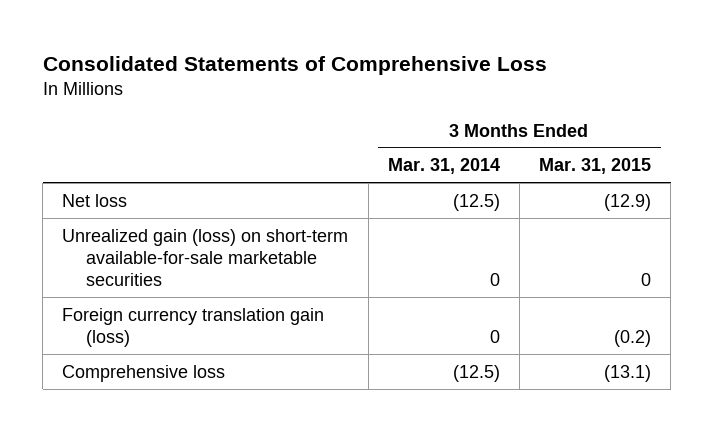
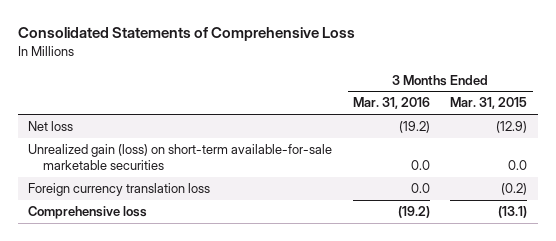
[387,158,500,175] Mar. 31, 2014 -> none
none -> [352,97,430,110] Mar. 31, 2016
[641,272,652,286] 0 -> [508,160,528,171] 0.0
[62,307,325,347] Foreign currency translation gain (loss) -> [28,183,211,197] Foreign currency translation loss

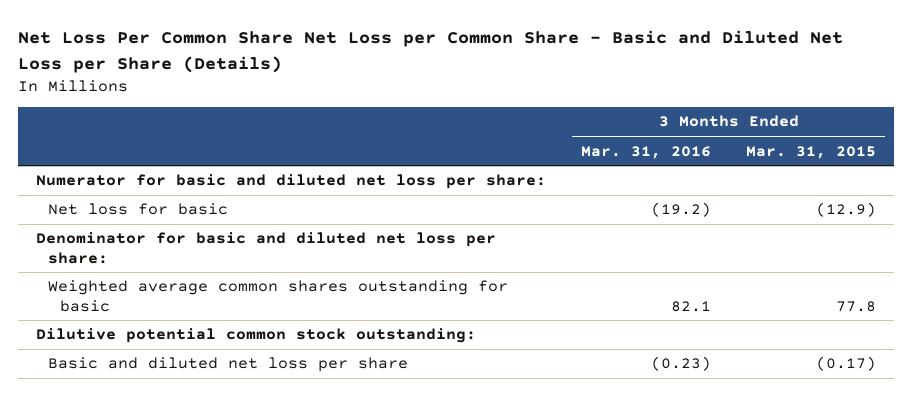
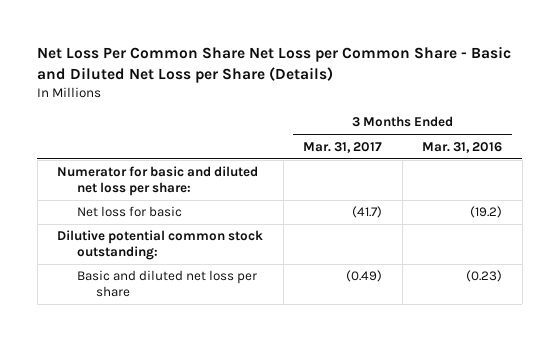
[746,145,877,159] Mar. 31, 2015 -> none
none -> [303,141,383,153] Mar. 31, 2017
[35,232,496,264] Denominator for basic and diluted net loss per share: -> none
[47,280,508,312] Weighted average common shares outstanding for basic -> none

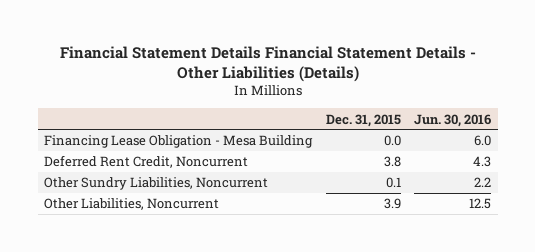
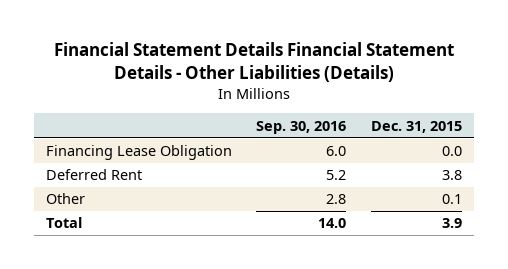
[413,113,491,127] Jun. 30, 2016 -> none
none -> [256,120,347,134] Sep. 30, 2016
[44,135,314,149] Financing Lease Obligation - Mesa Building -> [45,145,232,161] Financing Lease Obligation
[44,155,249,169] Deferred Rent Credit, Noncurrent -> [45,169,142,181] Deferred Rent
[44,177,269,191] Other Sundry Liabilities, Noncurrent -> [45,193,85,205] Other
[44,198,220,211] Other Liabilities, Noncurrent -> [45,217,82,229] Total

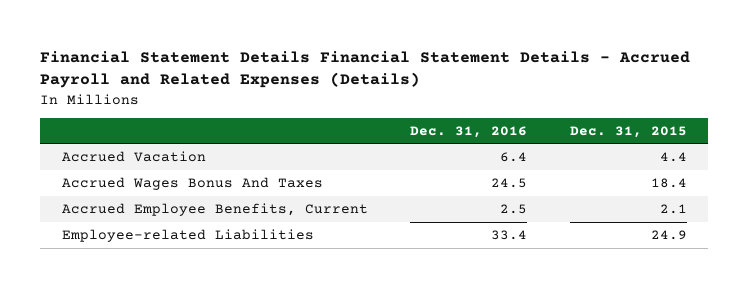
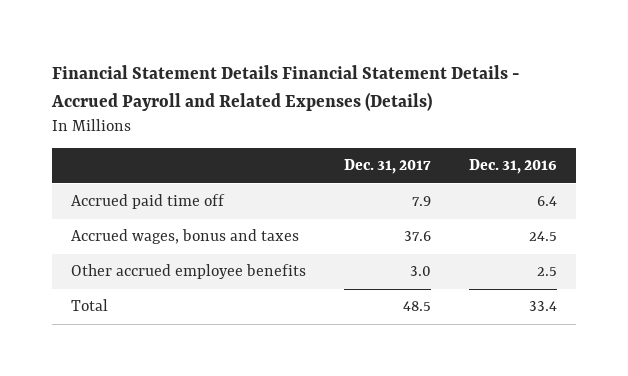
[569,125,687,138] Dec. 31, 2015 -> none
none -> [344,159,432,175] Dec. 31, 2017
[61,150,206,162] Accrued Vacation -> [71,194,226,210] Accrued paid time off
[61,176,323,190] Accrued Wages Bonus And Taxes -> [71,229,300,245] Accrued wages, bonus and taxes
[61,202,368,216] Accrued Employee Benefits, Current -> [71,264,307,280] Other accrued employee benefits
[61,228,314,242] Employee-related Liabilities -> [71,299,109,312] Total

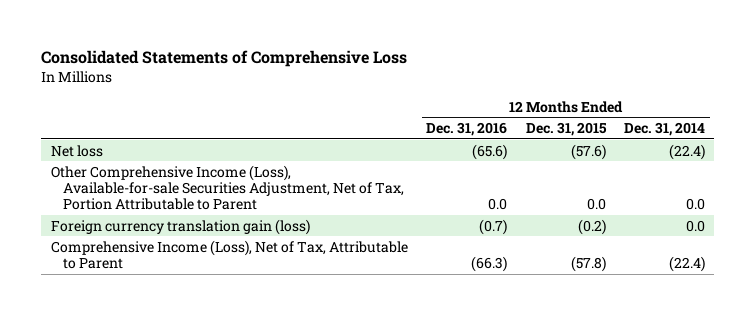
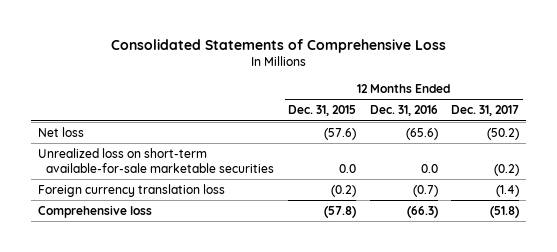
[624,122,706,137] Dec. 31, 2014 -> none
none -> [451,105,520,117] Dec. 31, 2017
[50,164,405,210] Other Comprehensive Income (Loss), Available-for-sale Securities Adjustment, Net of Tax, Portion Attributable to Parent -> [37,147,275,173] Unrealized loss on short-term available-for-sale marketable securities
[50,218,310,235] Foreign currency translation gain (loss) -> [37,183,225,197] Foreign currency translation loss
[50,239,408,269] Comprehensive Income (Loss), Net of Tax, Attributable to Parent -> [37,204,152,218] Comprehensive loss

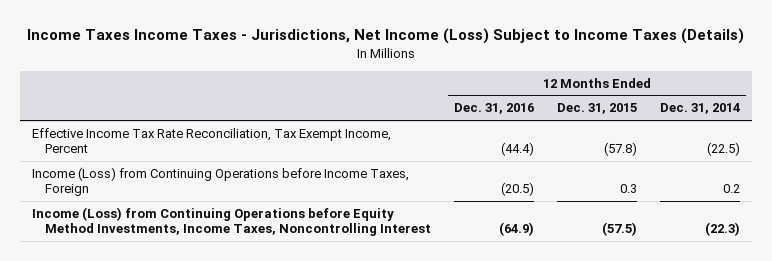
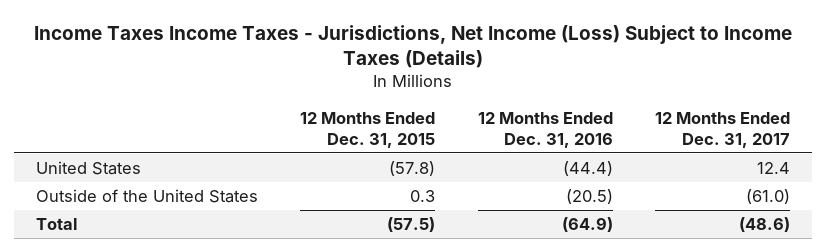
[660,103,741,115] Dec. 31, 2014 -> none
none -> [655,111,791,148] 12 Months Ended Dec. 31, 2017
[31,127,391,154] Effective Income Tax Rate Reconciliation, Tax Exempt Income, Percent -> [35,161,141,176] United States
[31,166,409,197] Income (Loss) from Continuing Operations before Income Taxes, Foreign -> [35,189,258,204] Outside of the United States
[31,206,431,237] Income (Loss) from Continuing Operations before Equity Method Investments, Income Taxes, Noncontrolling Interest -> [35,218,77,231] Total

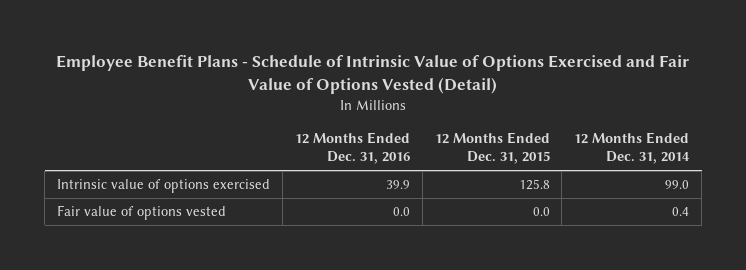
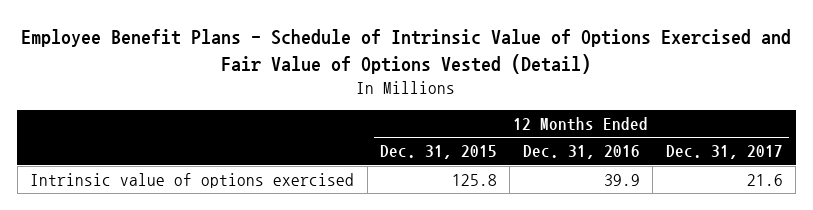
[574,132,691,165] 12 Months Ended Dec. 31, 2014 -> none
none -> [665,145,783,160] Dec. 31, 2017
[56,205,226,221] Fair value of options vested -> none

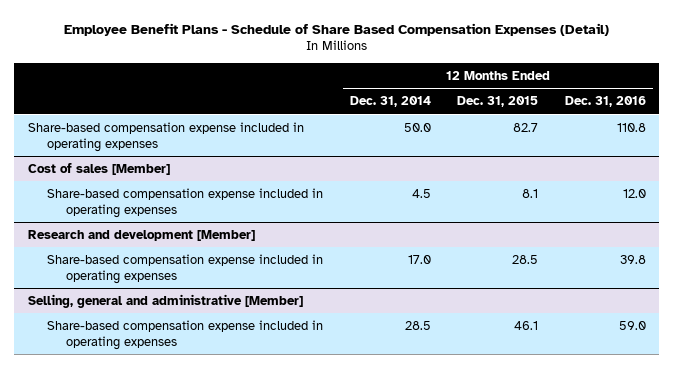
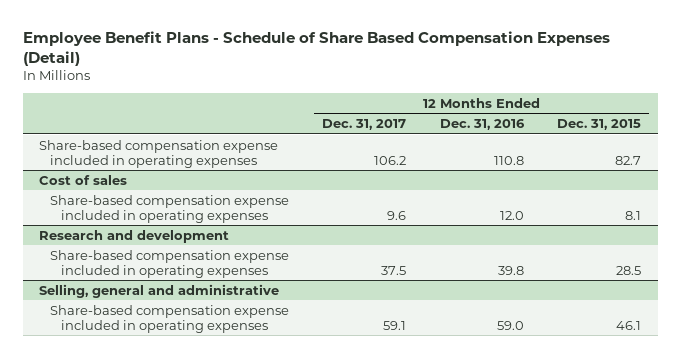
[349,96,431,108] Dec. 31, 2014 -> none
none -> [322,119,407,131] Dec. 31, 2017
[27,162,170,175] Cost of sales [Member] -> [39,174,128,185] Cost of sales
[27,229,255,241] Research and development [Member] -> [39,229,230,243] Research and development
[27,293,303,308] Selling, general and administrative [Member] -> [39,283,280,298] Selling, general and administrative

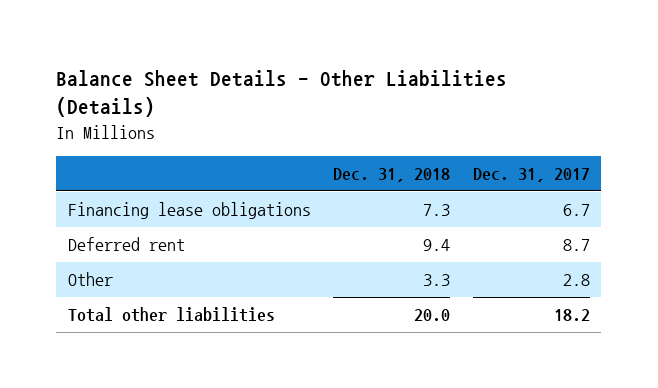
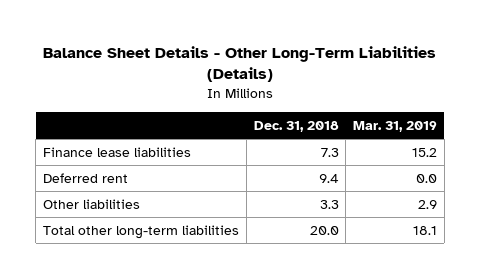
[56,69,508,118] Balance Sheet Details - Other Liabilities (Details) -> [43,45,437,83] Balance Sheet Details - Other Long-Term Liabilities (Details)
[472,168,590,183] Dec. 31, 2017 -> none
none -> [352,121,437,133] Mar. 31, 2019
[67,202,311,220] Financing lease obligations -> [43,146,192,157] Finance lease liabilities
[67,272,113,287] Other -> [43,198,141,209] Other liabilities
[67,307,275,323] Total other liabilities -> [43,224,240,239] Total other long-term liabilities

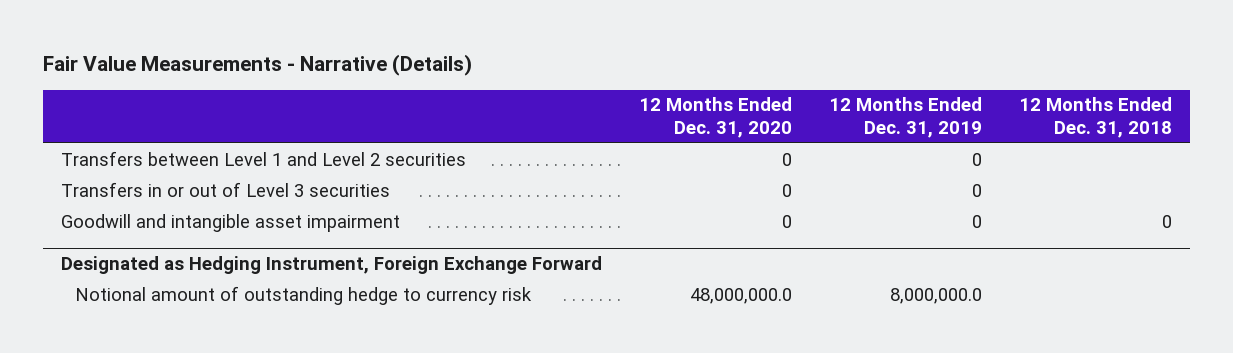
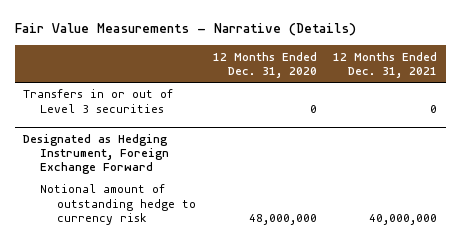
[828,97,982,139] 12 Months Ended Dec. 31, 2019 -> none
[1018,97,1172,139] 12 Months Ended Dec. 31, 2018 -> none
none -> [333,51,438,79] 12 Months Ended Dec. 31, 2021
[61,150,467,166] Transfers between Level 1 and Level 2 securities -> none
[61,213,401,232] Goodwill and intangible asset impairment -> none
[690,287,793,304] 48,000,000.0 -> [248,213,317,225] 48,000,000

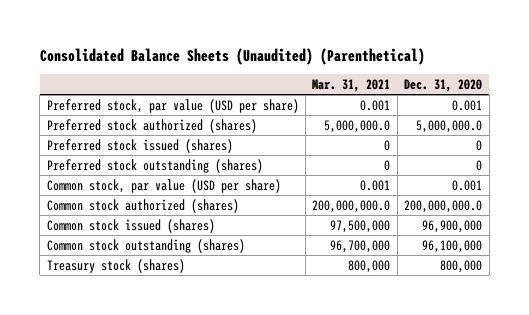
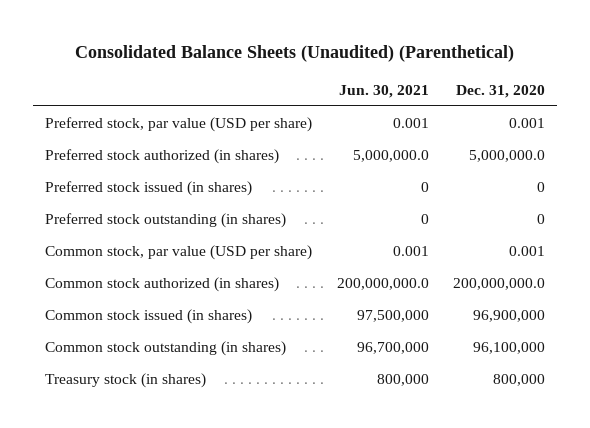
[312,78,391,92] Mar. 31, 2021 -> none
none -> [338,84,429,98] Jun. 30, 2021
[46,118,257,133] Preferred stock authorized (shares) -> [45,149,280,165] Preferred stock authorized (in shares)
[46,138,233,153] Preferred stock issued (shares) -> [45,181,253,197] Preferred stock issued (in shares)
[46,158,263,173] Preferred stock outstanding (shares) -> [45,213,287,229] Preferred stock outstanding (in shares)
[46,198,239,213] Common stock authorized (shares) -> [45,277,280,293] Common stock authorized (in shares)
[46,218,215,233] Common stock issued (shares) -> [45,309,253,325] Common stock issued (in shares)
[46,238,245,253] Common stock outstanding (shares) -> [45,341,287,357] Common stock outstanding (in shares)
[46,258,185,273] Treasury stock (shares) -> [45,373,207,389] Treasury stock (in shares)

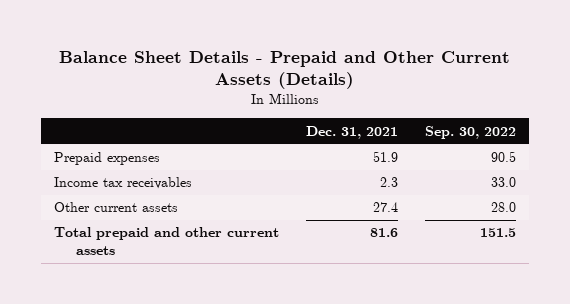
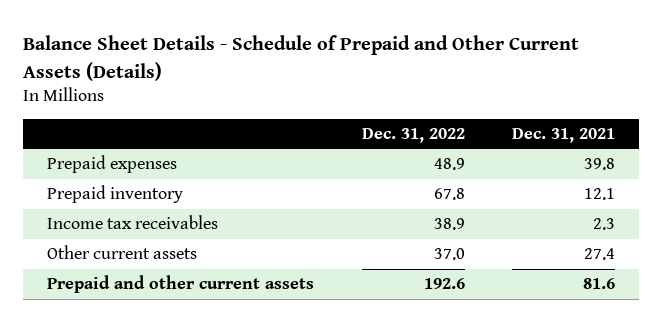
[59,50,511,89] Balance Sheet Details - Prepaid and Other Current Assets (Details) -> [23,35,580,81] Balance Sheet Details - Schedule of Prepaid and Other Current Assets (Details)
[424,125,516,139] Sep. 30, 2022 -> none
none -> [361,127,465,143] Dec. 31, 2022
[373,151,399,163] 51.9 -> [584,158,616,171] 39.8
none -> [47,185,184,204] Prepaid inventory
[54,227,280,256] Total prepaid and other current assets -> [47,275,315,294] Prepaid and other current assets

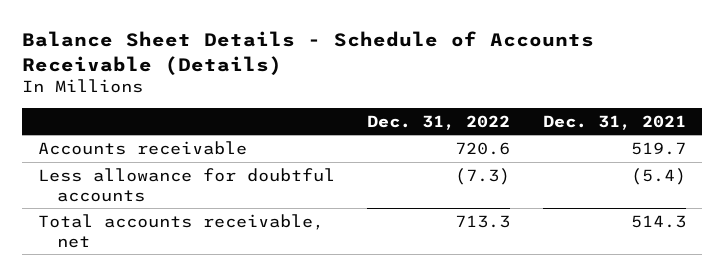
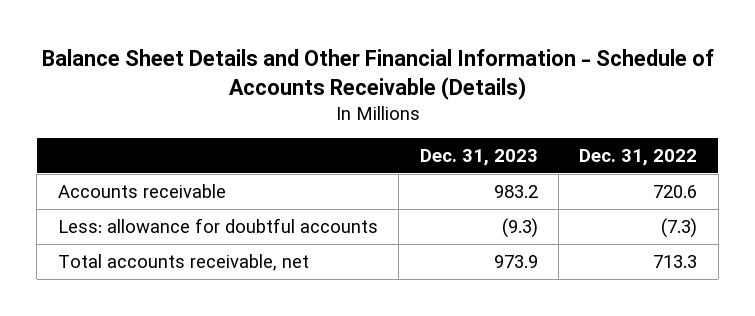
[21,31,594,75] Balance Sheet Details - Schedule of Accounts Receivable (Details) -> [41,48,714,100] Balance Sheet Details and Other Financial Information - Schedule of Accounts Receivable (Details)
[542,114,686,130] Dec. 31, 2021 -> none
none -> [419,149,538,167] Dec. 31, 2023
[37,167,335,202] Less allowance for doubtful accounts -> [57,217,378,233] Less: allowance for doubtful accounts

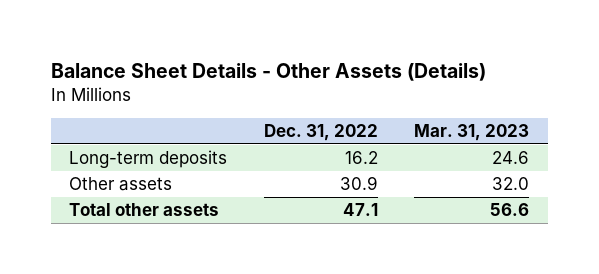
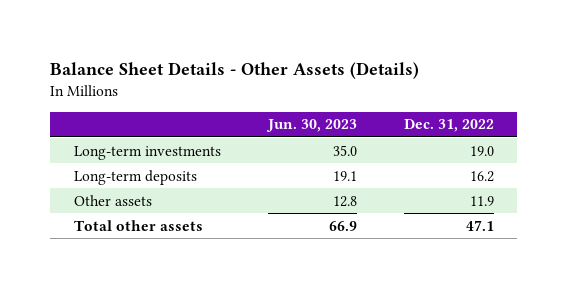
[414,123,530,141] Mar. 31, 2023 -> none
none -> [265,119,357,133] Jun. 30, 2023
none -> [73,145,221,160] Long-term investments
[339,176,378,191] 30.9 -> [469,195,494,206] 11.9

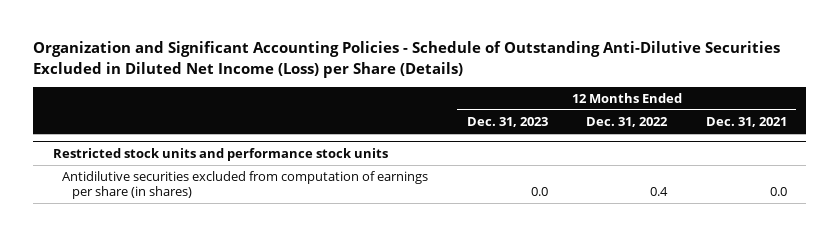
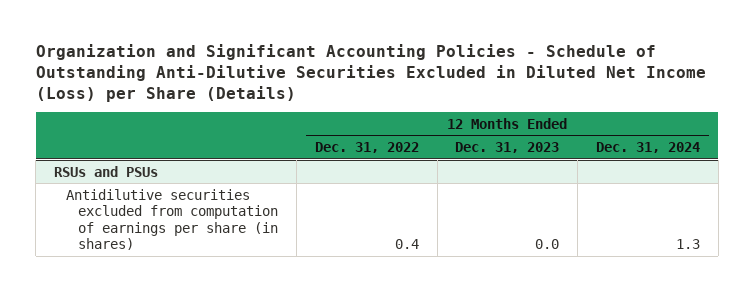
[705,117,787,128] Dec. 31, 2021 -> none
none -> [595,142,700,154] Dec. 31, 2024
[52,147,388,161] Restricted stock units and performance stock units -> [54,165,159,177] RSUs and PSUs

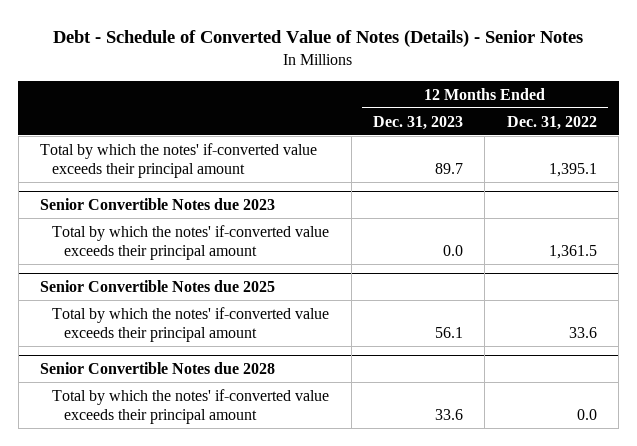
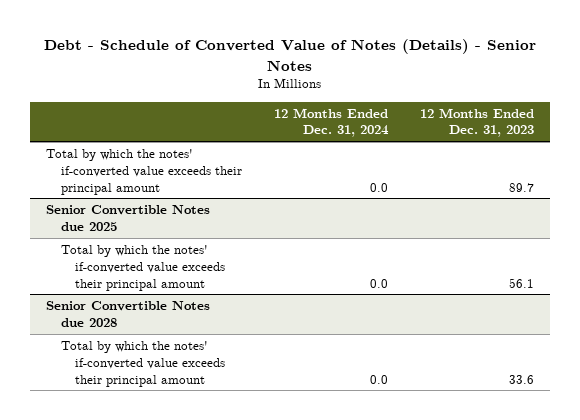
[506,115,597,130] Dec. 31, 2022 -> none
none -> [273,107,389,138] 12 Months Ended Dec. 31, 2024
[40,198,276,211] Senior Convertible Notes due 2023 -> none
[52,224,330,260] Total by which the notes' if-converted value exceeds their principal amount -> none

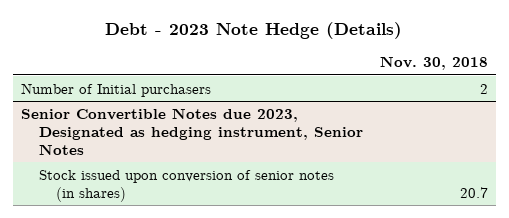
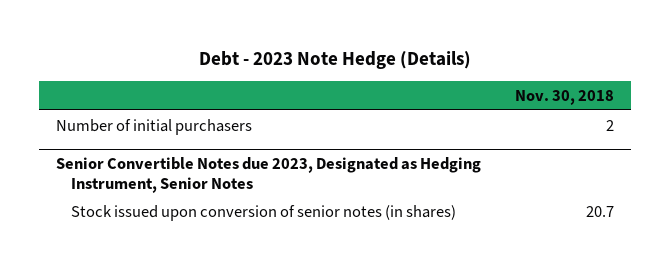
[21,82,212,97] Number of Initial purchasers -> [56,118,253,135] Number of initial purchasers
[21,107,363,155] Senior Convertible Notes due 2023, Designated as hedging instrument, Senior Notes -> [56,157,482,193] Senior Convertible Notes due 2023, Designated as Hedging Instrument, Senior Notes

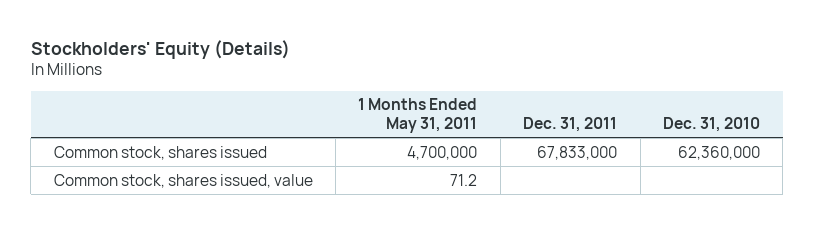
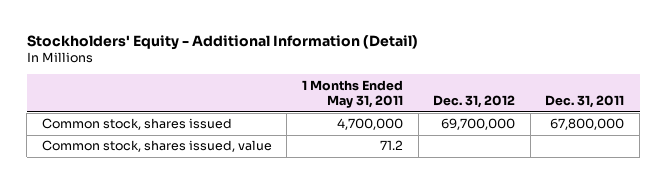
[30,39,290,59] Stockholders' Equity (Details) -> [26,34,418,50] Stockholders' Equity - Additional Information (Detail)
[662,116,760,132] Dec. 31, 2010 -> none
none -> [433,95,516,109] Dec. 31, 2012
[537,145,618,160] 67,833,000 -> [550,118,625,131] 67,800,000

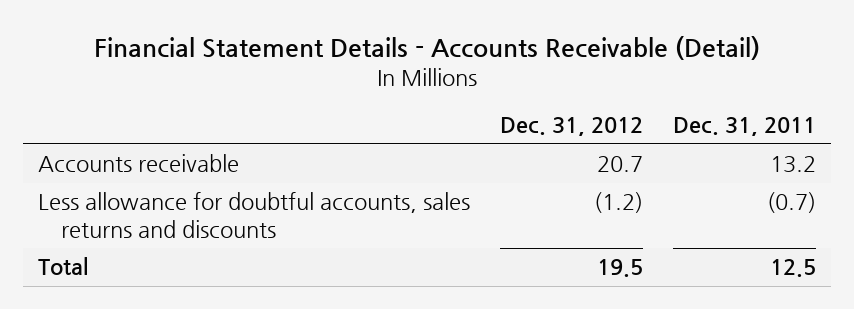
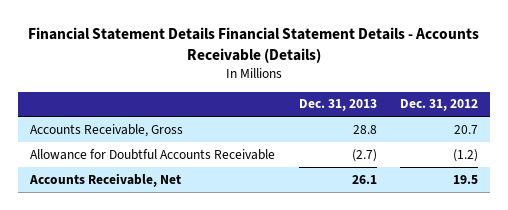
[94,35,761,60] Financial Statement Details - Accounts Receivable (Detail) -> [28,26,480,63] Financial Statement Details Financial Statement Details - Accounts Receivable (Details)
[673,117,817,137] Dec. 31, 2011 -> none
none -> [298,99,377,112] Dec. 31, 2013
[37,154,239,173] Accounts receivable -> [29,123,183,137] Accounts Receivable, Gross
[37,192,470,238] Less allowance for doubtful accounts, sales returns and discounts -> [29,148,275,160] Allowance for Doubtful Accounts Receivable
[37,257,88,276] Total -> [28,172,181,187] Accounts Receivable, Net

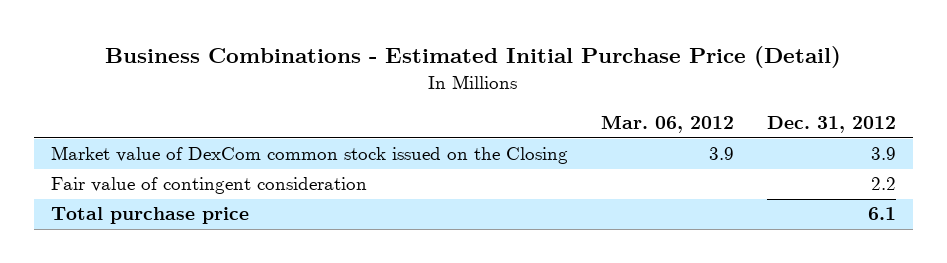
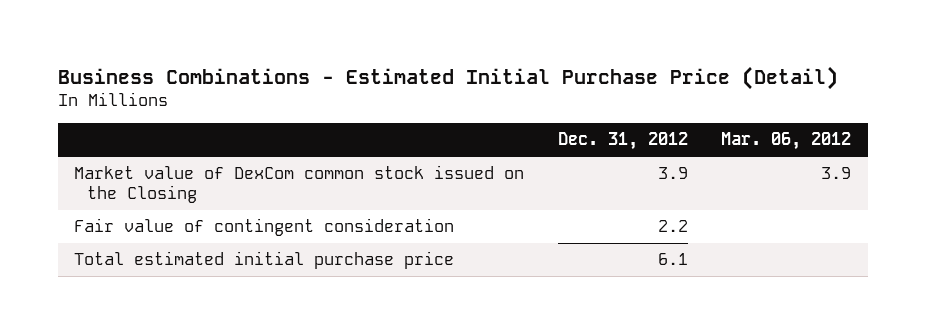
[50,207,249,225] Total purchase price -> [74,251,455,270] Total estimated initial purchase price

